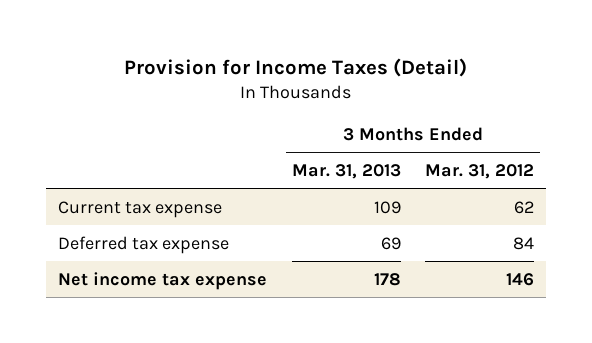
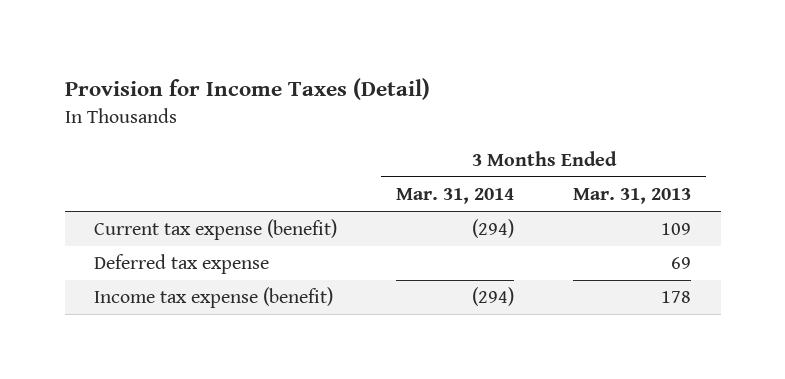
[424,163,534,179] Mar. 31, 2012 -> none
none -> [396,188,515,205] Mar. 31, 2014
[58,200,223,218] Current tax expense -> [94,219,338,241] Current tax expense (benefit)
[58,271,268,290] Net income tax expense -> [94,287,334,309] Income tax expense (benefit)

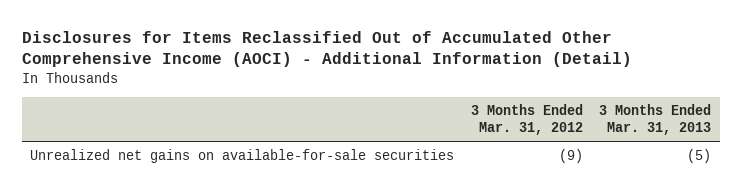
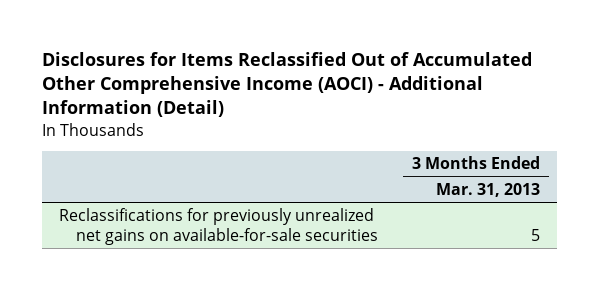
[470,103,583,136] 3 Months Ended Mar. 31, 2012 -> none
[30,149,455,164] Unrealized net gains on available-for-sale securities -> [59,208,378,245] Reclassifications for previously unrealized net gains on available-for-sale securities
[687,149,712,164] (5) -> [530,228,540,241] 5

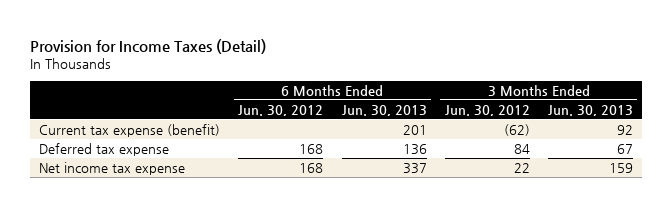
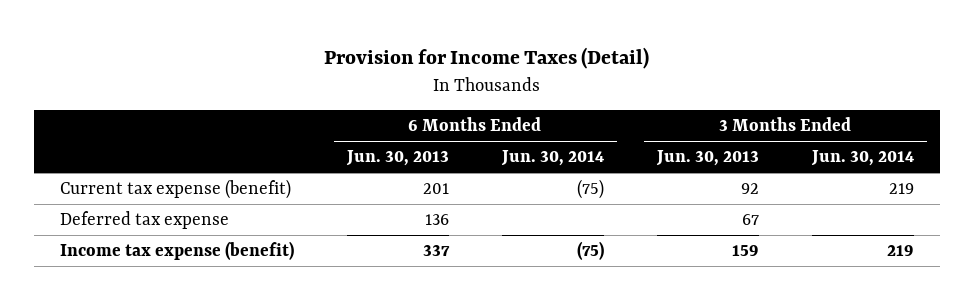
[238,104,324,116] Jun. 30, 2012 -> none
[444,104,530,116] Jun. 30, 2012 -> none
none -> [500,150,604,167] Jun. 30, 2014
none -> [810,150,914,167] Jun. 30, 2014
[39,161,186,175] Net income tax expense -> [60,241,295,261] Income tax expense (benefit)

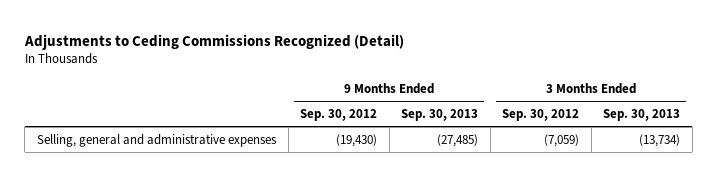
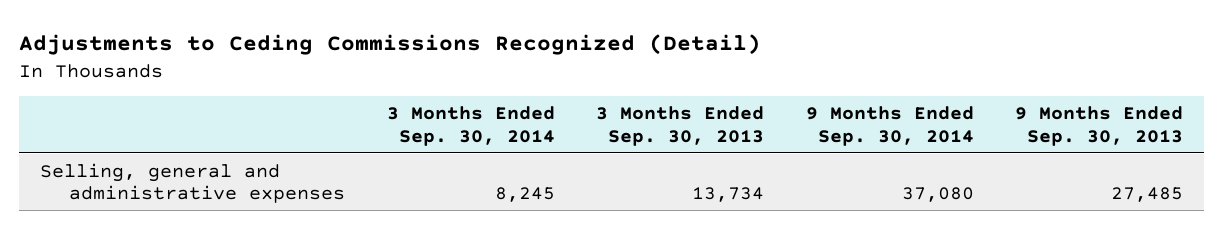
[300,109,378,122] Sep. 30, 2012 -> none
[502,109,580,122] Sep. 30, 2012 -> none
none -> [386,105,555,146] 3 Months Ended Sep. 30, 2014
none -> [805,105,974,146] 9 Months Ended Sep. 30, 2014
[437,133,479,147] (27,485) -> [1111,187,1184,203] 27,485
[639,133,681,147] (13,734) -> [692,187,765,203] 13,734

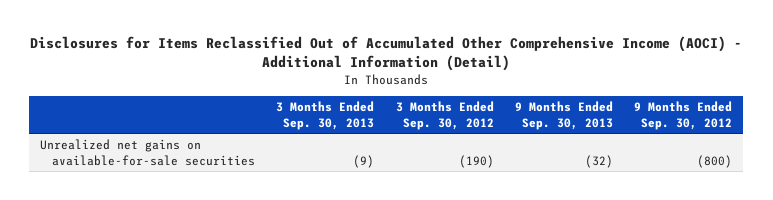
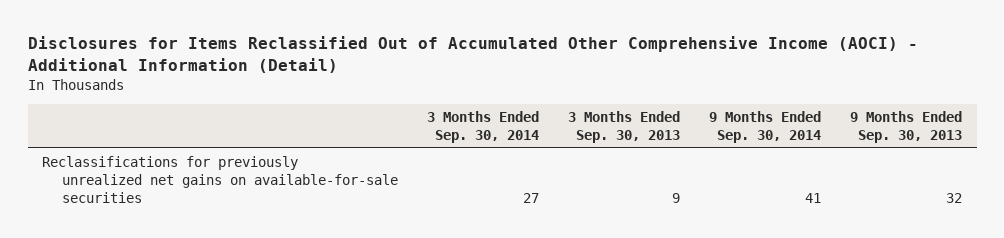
[395,101,494,130] 3 Months Ended Sep. 30, 2012 -> none
[634,101,733,130] 9 Months Ended Sep. 30, 2012 -> none
none -> [427,110,540,143] 3 Months Ended Sep. 30, 2014
none -> [709,110,822,143] 9 Months Ended Sep. 30, 2014
[40,139,255,166] Unrealized net gains on available-for-sale securities -> [41,155,399,203] Reclassifications for previously unrealized net gains on available-for-sale securities
[353,154,375,168] (9) -> [672,192,681,203] 9
[585,154,614,168] (32) -> [946,192,963,203] 32

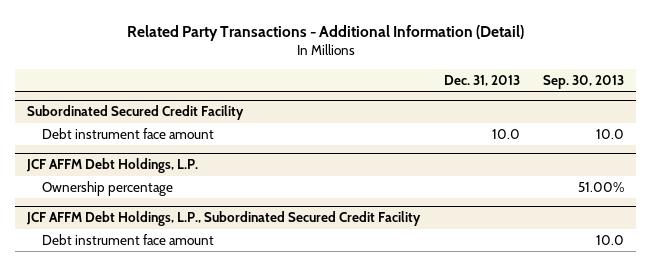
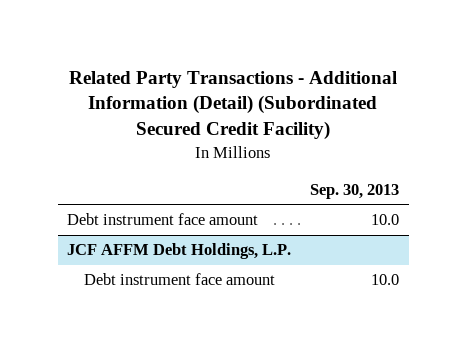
[126,24,524,41] Related Party Transactions - Additional Information (Detail) -> [69,70,398,141] Related Party Transactions - Additional Information (Detail) (Subordinated Secured Credit Facility)
[443,74,520,86] Dec. 31, 2013 -> none
[27,105,245,121] Subordinated Secured Credit Facility -> none
[41,180,173,196] Ownership percentage -> none
[26,211,422,227] JCF AFFM Debt Holdings, L.P., Subordinated Secured Credit Facility -> none

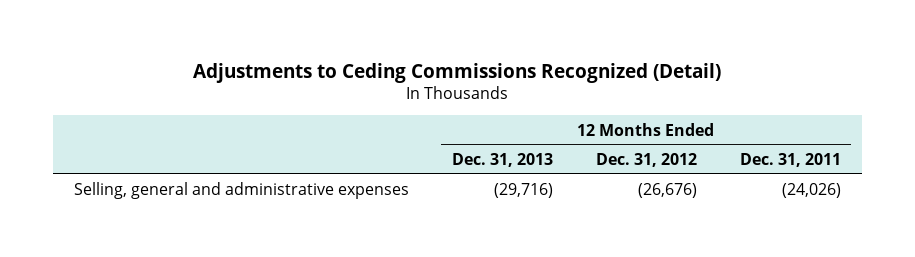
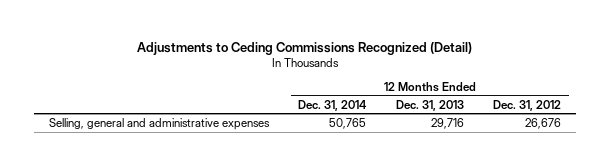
[739,152,841,167] Dec. 31, 2011 -> none
none -> [298,99,368,111] Dec. 31, 2014
[494,183,554,199] (29,716) -> [430,117,464,129] 29,716
[637,183,697,199] (26,676) -> [525,117,562,129] 26,676

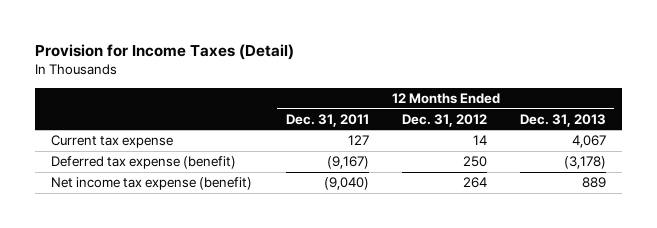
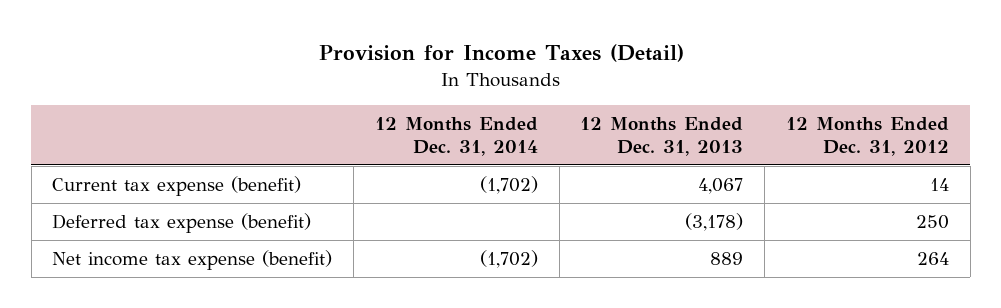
[285,113,369,127] Dec. 31, 2011 -> none
none -> [374,116,538,156] 12 Months Ended Dec. 31, 2014
[51,135,174,149] Current tax expense -> [52,175,302,196] Current tax expense (benefit)

